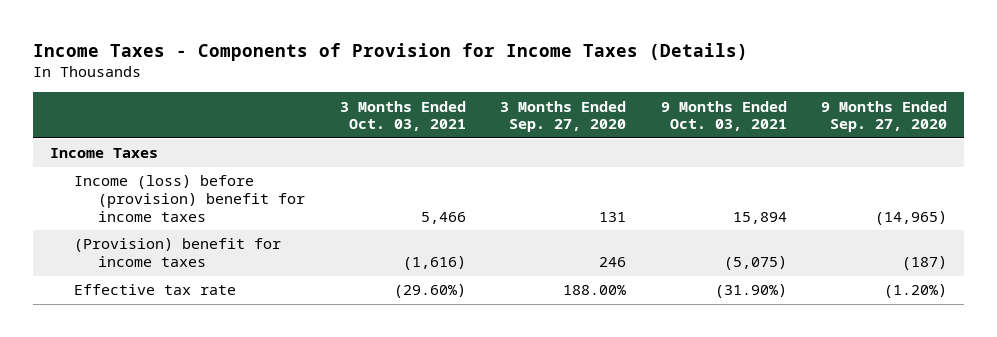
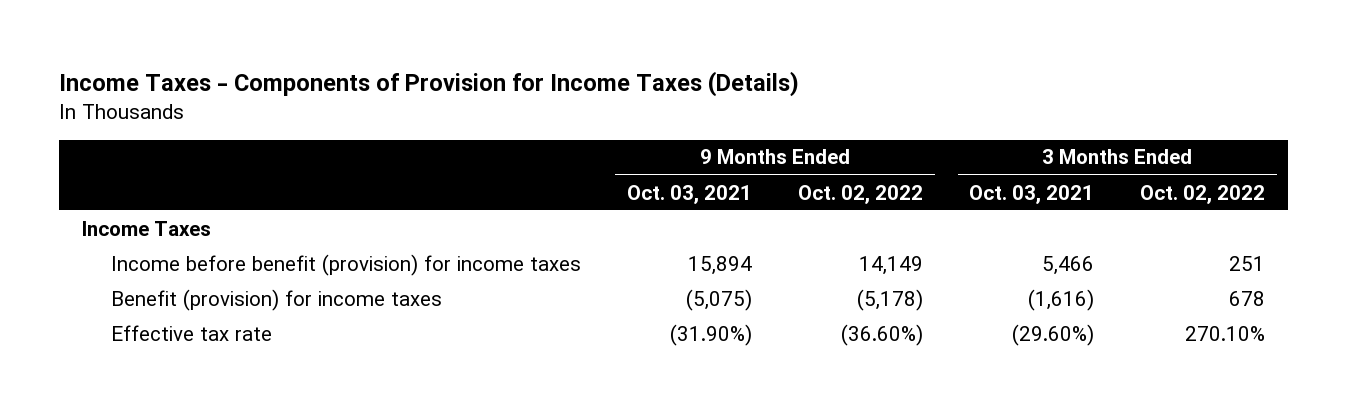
[500,100,627,133] 3 Months Ended Sep. 27, 2020 -> none
[821,100,948,133] 9 Months Ended Sep. 27, 2020 -> none
none -> [798,184,924,204] Oct. 02, 2022
none -> [1140,184,1266,204] Oct. 02, 2022
[74,175,306,222] Income (loss) before (provision) benefit for income taxes -> [110,253,581,276] Income before benefit (provision) for income taxes
[74,238,282,268] (Provision) benefit for income taxes -> [110,288,442,311] Benefit (provision) for income taxes

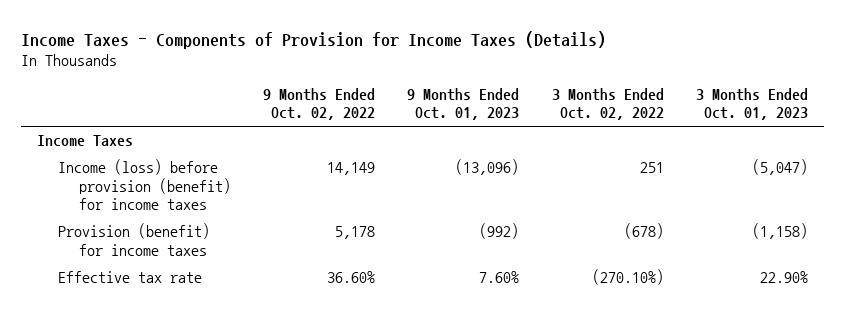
[626,184,752,204] Oct. 03, 2021 -> none
[969,184,1095,204] Oct. 03, 2021 -> none
none -> [407,87,520,121] 9 Months Ended Oct. 01, 2023
none -> [695,87,808,121] 3 Months Ended Oct. 01, 2023
[110,253,581,276] Income before benefit (provision) for income taxes -> [58,159,232,211] Income (loss) before provision (benefit) for income taxes
[110,288,442,311] Benefit (provision) for income taxes -> [58,223,211,256] Provision (benefit) for income taxes
[857,288,924,311] (5,178) -> [335,226,376,240] 5,178
[1229,290,1266,306] 678 -> [623,223,664,240] (678)
[841,323,924,346] (36.60%) -> [327,271,376,284] 36.60%
[1185,325,1266,341] 270.10% -> [591,269,664,286] (270.10%)

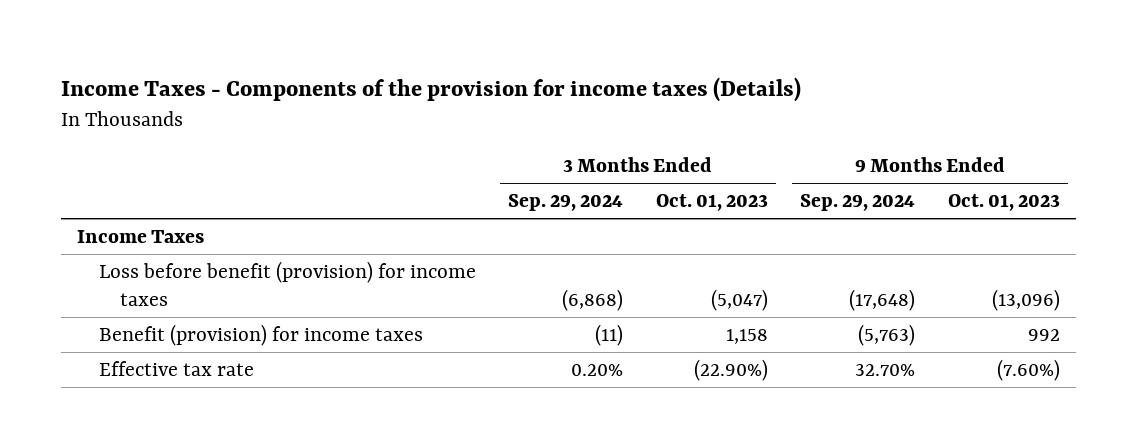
[20,30,606,49] Income Taxes - Components of Provision for Income Taxes (Details) -> [60,76,801,102] Income Taxes - Components of the provision for income taxes (Details)
[263,87,376,121] 9 Months Ended Oct. 02, 2022 -> none
[551,87,664,121] 3 Months Ended Oct. 02, 2022 -> none
none -> [508,194,624,212] Sep. 29, 2024
none -> [800,194,916,212] Sep. 29, 2024
[58,159,232,211] Income (loss) before provision (benefit) for income taxes -> [98,260,476,306] Loss before benefit (provision) for income taxes
[58,223,211,256] Provision (benefit) for income taxes -> [98,323,423,346] Benefit (provision) for income taxes
[479,223,520,240] (992) -> [1027,328,1060,341] 992
[751,223,808,240] (1,158) -> [725,328,768,344] 1,158
[479,271,520,284] 7.60% -> [996,358,1060,381] (7.60%)
[759,271,808,284] 22.90% -> [693,358,768,381] (22.90%)

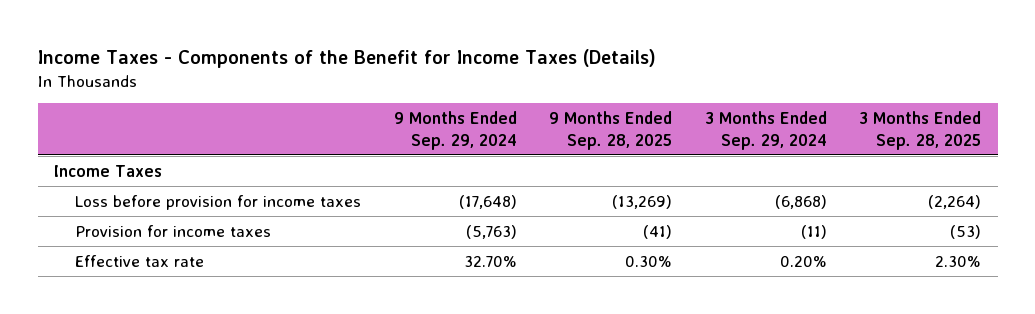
[60,76,801,102] Income Taxes - Components of the provision for income taxes (Details) -> [37,48,656,68] Income Taxes - Components of the Benefit for Income Taxes (Details)
[655,194,768,212] Oct. 01, 2023 -> none
[947,194,1060,212] Oct. 01, 2023 -> none
none -> [549,111,673,150] 9 Months Ended Sep. 28, 2025
none -> [859,111,982,150] 3 Months Ended Sep. 28, 2025
[98,260,476,306] Loss before benefit (provision) for income taxes -> [74,194,361,210] Loss before provision for income taxes
[98,323,423,346] Benefit (provision) for income taxes -> [74,224,271,237] Provision for income taxes

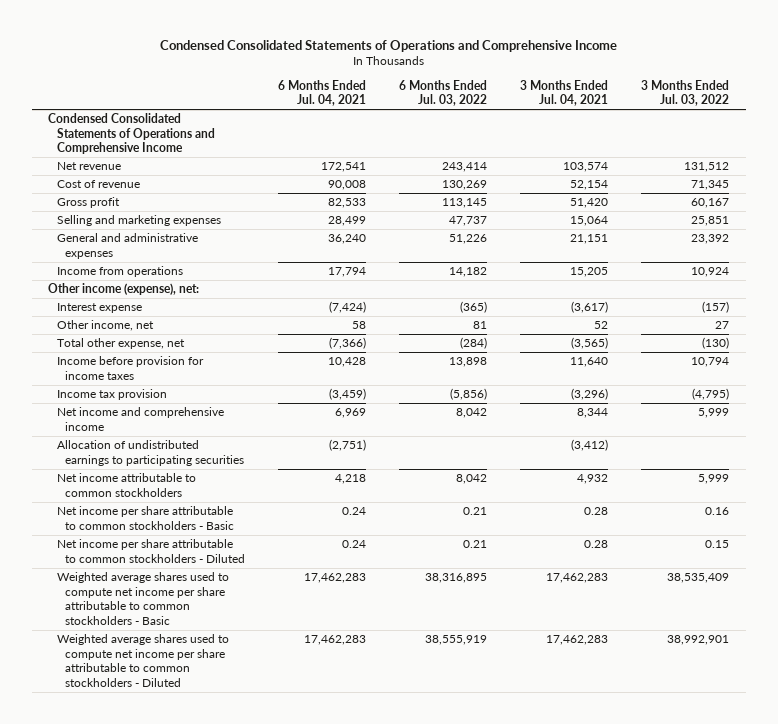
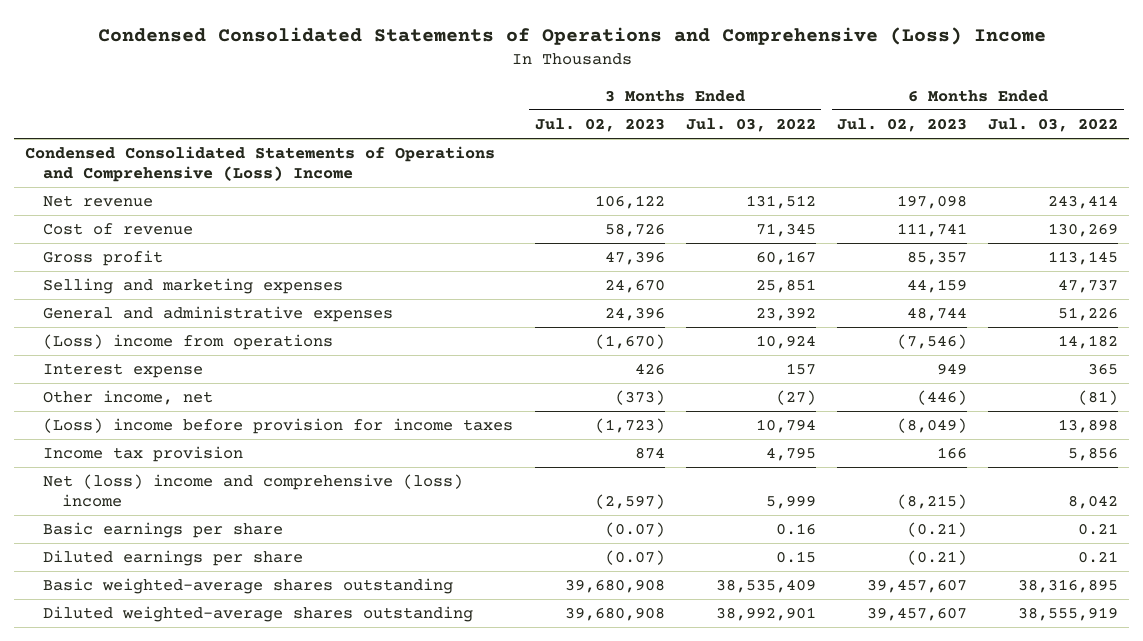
[159,39,617,52] Condensed Consolidated Statements of Operations and Comprehensive Income -> [97,27,1046,46] Condensed Consolidated Statements of Operations and Comprehensive (Loss) Income
[278,79,367,107] 6 Months Ended Jul. 04, 2021 -> none
[520,79,609,107] 3 Months Ended Jul. 04, 2021 -> none
none -> [534,117,665,132] Jul. 02, 2023
none -> [837,117,968,132] Jul. 02, 2023
[48,113,215,155] Condensed Consolidated Statements of Operations and Comprehensive Income -> [25,146,496,182] Condensed Consolidated Statements of Operations and Comprehensive (Loss) Income
[48,283,200,296] Other income (expense), net: -> none
[56,338,185,350] Total other expense, net -> none
[56,440,245,466] Allocation of undistributed earnings to participating securities -> none
[56,473,196,497] Net income attributable to common stockholders -> none
[56,266,183,278] Income from operations -> [43,334,334,351] (Loss) income from operations
[460,301,488,314] (365) -> [1088,363,1119,376] 365
[702,301,730,314] (157) -> [785,363,816,376] 157
[473,321,488,330] 81 -> [1078,390,1119,406] (81)
[715,321,730,330] 27 -> [775,390,816,406] (27)
[56,356,204,380] Income before provision for income taxes -> [43,418,514,435] (Loss) income before provision for income taxes
[450,388,488,401] (5,856) -> [1068,447,1119,462] 5,856
[692,388,730,401] (4,795) -> [765,447,816,462] 4,795
[56,407,224,431] Net income and comprehensive income -> [43,474,464,507] Net (loss) income and comprehensive (loss) income
[56,506,235,530] Net income per share attributable to common stockholders - Basic -> [43,522,284,539] Basic earnings per share
[56,539,246,563] Net income per share attributable to common stockholders - Diluted -> [43,550,304,567] Diluted earnings per share
[56,572,229,626] Weighted average shares used to compute net income per share attributable to common stockholders - Basic -> [43,578,454,595] Basic weighted-average shares outstanding
[56,634,229,688] Weighted average shares used to compute net income per share attributable to common stockholders - Diluted -> [43,606,474,623] Diluted weighted-average shares outstanding

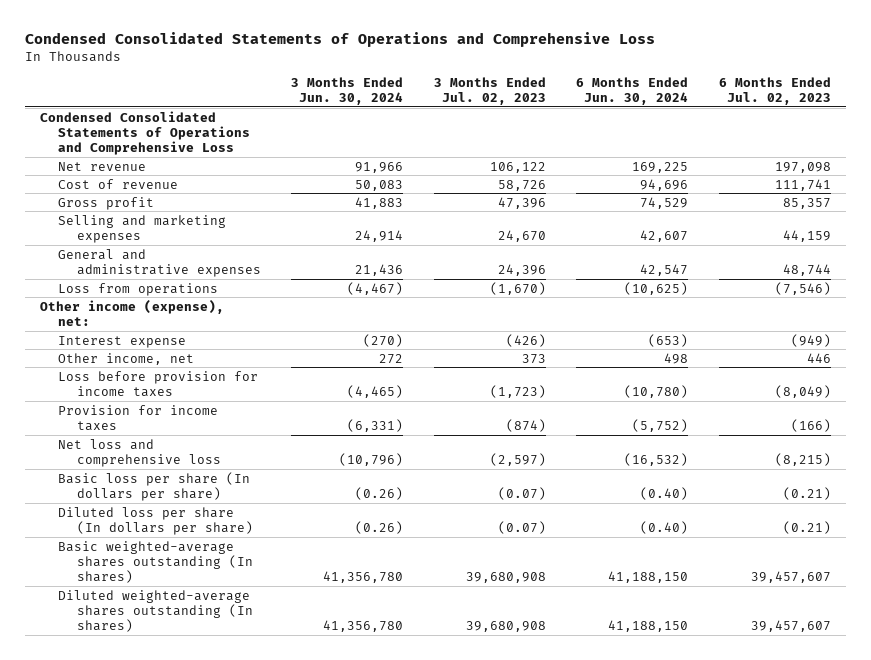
[97,27,1046,46] Condensed Consolidated Statements of Operations and Comprehensive (Loss) Income -> [24,31,655,47] Condensed Consolidated Statements of Operations and Comprehensive Loss
[685,117,816,132] Jul. 03, 2022 -> none
[988,117,1119,132] Jul. 03, 2022 -> none
none -> [291,76,404,105] 3 Months Ended Jun. 30, 2024
none -> [576,76,689,105] 6 Months Ended Jun. 30, 2024
[25,146,496,182] Condensed Consolidated Statements of Operations and Comprehensive (Loss) Income -> [39,110,251,156] Condensed Consolidated Statements of Operations and Comprehensive Loss
[43,334,334,351] (Loss) income from operations -> [58,282,219,296] Loss from operations
none -> [39,299,224,326] Other income (expense), net:
[634,363,665,376] 426 -> [505,333,546,347] (426)
[937,363,968,376] 949 -> [790,333,831,347] (949)
[614,390,665,406] (373) -> [521,353,546,364] 373
[917,390,968,406] (446) -> [806,352,831,363] 446
[43,418,514,435] (Loss) income before provision for income taxes -> [58,370,259,397] Loss before provision for income taxes
[43,446,244,463] Income tax provision -> [58,404,219,431] Provision for income taxes
[634,447,665,460] 874 -> [505,418,546,432] (874)
[937,447,968,460] 166 -> [790,418,831,432] (166)
[43,474,464,507] Net (loss) income and comprehensive (loss) income -> [58,438,221,467] Net loss and comprehensive loss
[43,522,284,539] Basic earnings per share -> [58,471,251,501] Basic loss per share (In dollars per share)
[43,550,304,567] Diluted earnings per share -> [58,506,253,535] Diluted loss per share (In dollars per share)
[43,578,454,595] Basic weighted-average shares outstanding -> [58,540,253,584] Basic weighted-average shares outstanding (In shares)
[43,606,474,623] Diluted weighted-average shares outstanding -> [58,589,253,633] Diluted weighted-average shares outstanding (In shares)

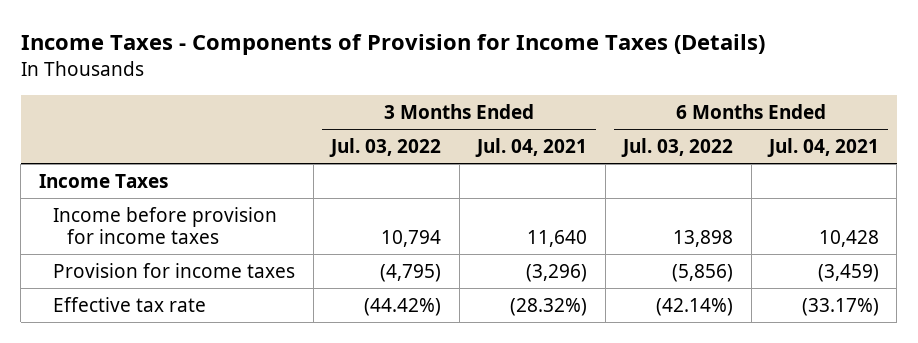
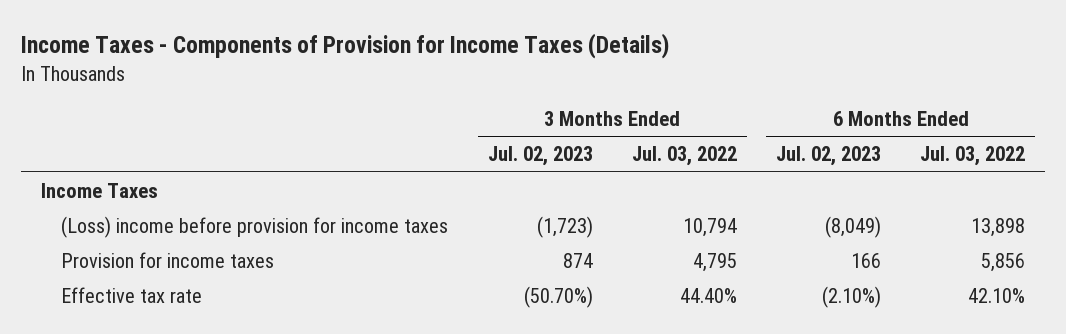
[475,137,588,157] Jul. 04, 2021 -> none
[766,137,879,157] Jul. 04, 2021 -> none
none -> [487,146,593,167] Jul. 02, 2023
none -> [776,146,882,167] Jul. 02, 2023
[53,206,278,245] Income before provision for income taxes -> [61,215,449,238] (Loss) income before provision for income taxes
[380,263,442,282] (4,795) -> [692,252,737,272] 4,795
[672,263,734,282] (5,856) -> [981,252,1026,272] 5,856
[364,297,442,316] (44.42%) -> [679,287,737,303] 44.40%
[656,297,734,316] (42.14%) -> [968,287,1026,303] 42.10%

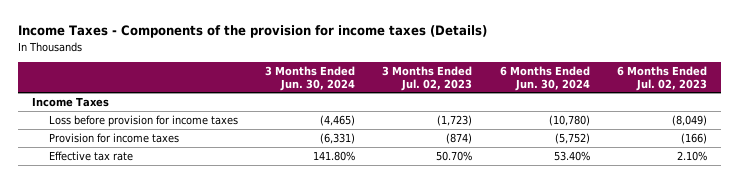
[21,32,670,59] Income Taxes - Components of Provision for Income Taxes (Details) -> [17,25,487,39] Income Taxes - Components of the provision for income taxes (Details)
[631,146,737,167] Jul. 03, 2022 -> none
[920,146,1026,167] Jul. 03, 2022 -> none
none -> [264,65,355,91] 3 Months Ended Jun. 30, 2024
none -> [499,65,590,91] 6 Months Ended Jun. 30, 2024
[61,215,449,238] (Loss) income before provision for income taxes -> [48,114,238,127] Loss before provision for income taxes
[562,252,593,268] 874 -> [446,132,473,144] (874)
[851,252,882,268] 166 -> [680,132,707,144] (166)
[523,285,593,308] (50.70%) -> [436,150,473,161] 50.70%
[822,285,882,308] (2.10%) -> [676,150,707,161] 2.10%

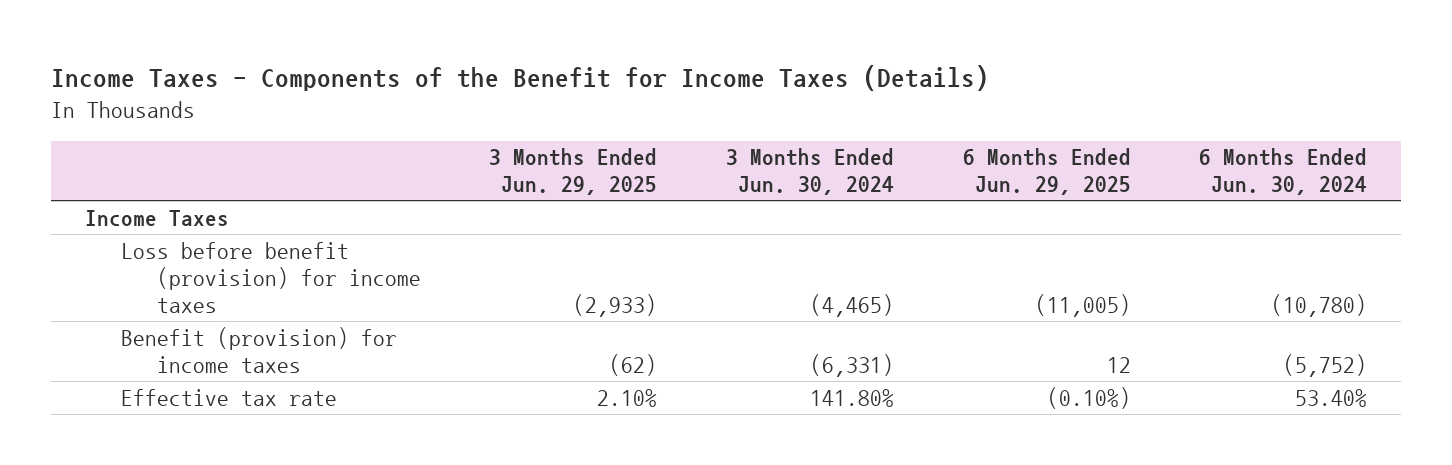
[17,25,487,39] Income Taxes - Components of the provision for income taxes (Details) -> [50,65,989,92] Income Taxes - Components of the Benefit for Income Taxes (Details)
[382,65,473,91] 3 Months Ended Jul. 02, 2023 -> none
[616,65,707,91] 6 Months Ended Jul. 02, 2023 -> none
none -> [489,148,658,196] 3 Months Ended Jun. 29, 2025
none -> [962,148,1131,196] 6 Months Ended Jun. 29, 2025
[48,114,238,127] Loss before provision for income taxes -> [120,241,421,313] Loss before benefit (provision) for income taxes
[48,132,179,143] Provision for income taxes -> [120,326,397,373] Benefit (provision) for income taxes

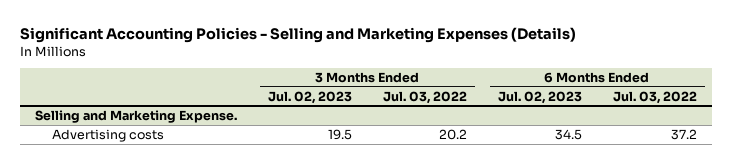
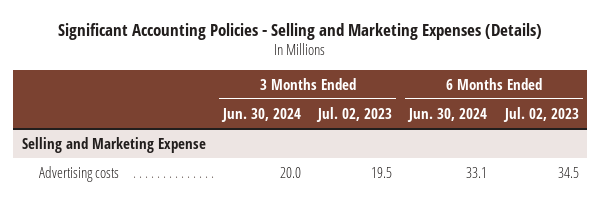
[382,90,467,104] Jul. 03, 2022 -> none
[612,90,697,104] Jul. 03, 2022 -> none
none -> [220,107,301,122] Jun. 30, 2024
none -> [407,107,488,122] Jun. 30, 2024
[35,109,238,123] Selling and Marketing Expense. -> [21,136,206,153] Selling and Marketing Expense

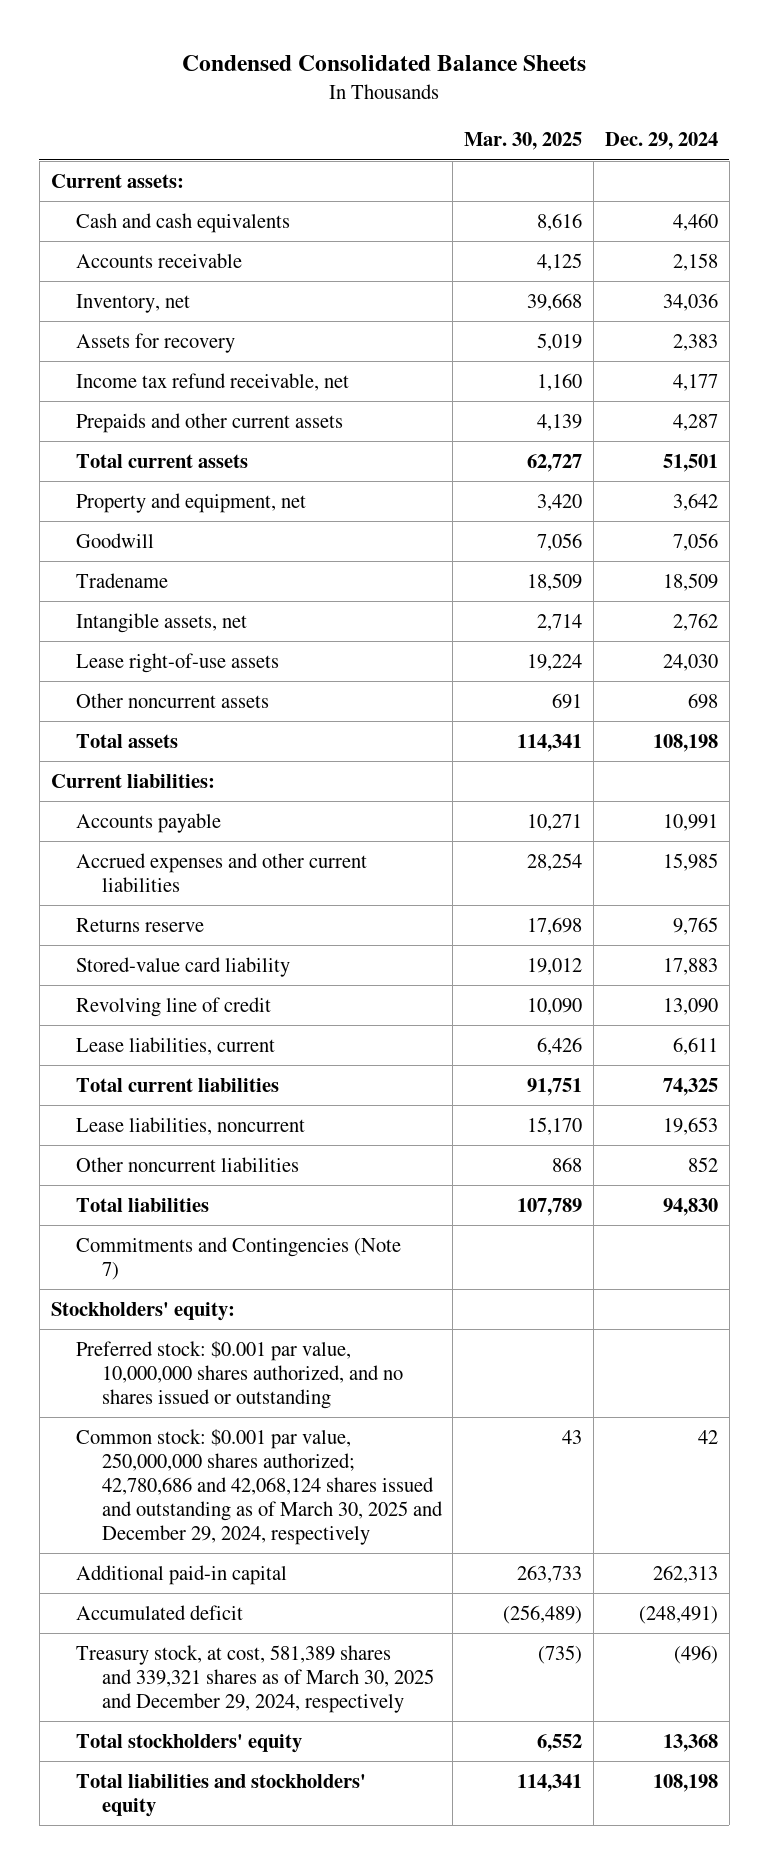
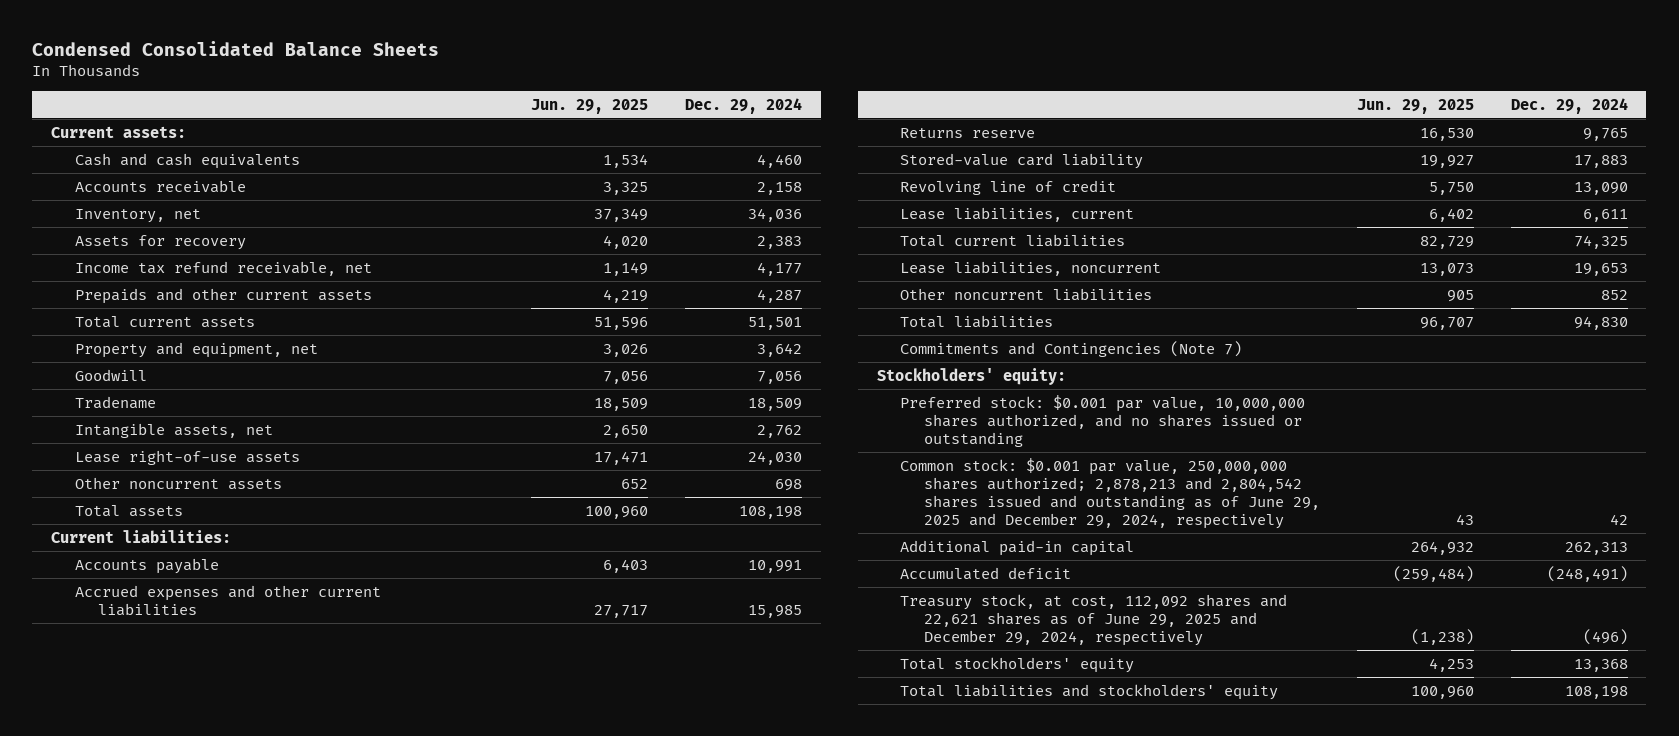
[464,132,583,151] Mar. 30, 2025 -> none
none -> [531,98,649,114] Jun. 29, 2025
[76,1428,443,1545] Common stock: $0.001 par value, 250,000,000 shares authorized; 42,780,686 and 42,068,124 shares issued and outstanding as of March 30, 2025 and December 29, 2024, respectively -> [900,457,1321,529] Common stock: $0.001 par value, 250,000,000 shares authorized; 2,878,213 and 2,804,542 shares issued and outstanding as of June 29, 2025 and December 29, 2024, respectively
[76,1644,434,1713] Treasury stock, at cost, 581,389 shares and 339,321 shares as of March 30, 2025 and December 29, 2024, respectively -> [900,593,1288,646] Treasury stock, at cost, 112,092 shares and 22,621 shares as of June 29, 2025 and December 29, 2024, respectively

